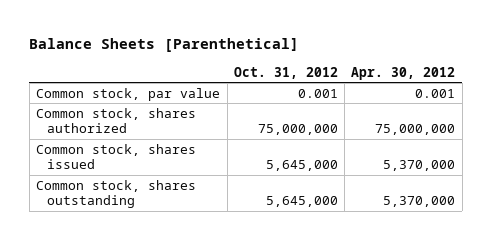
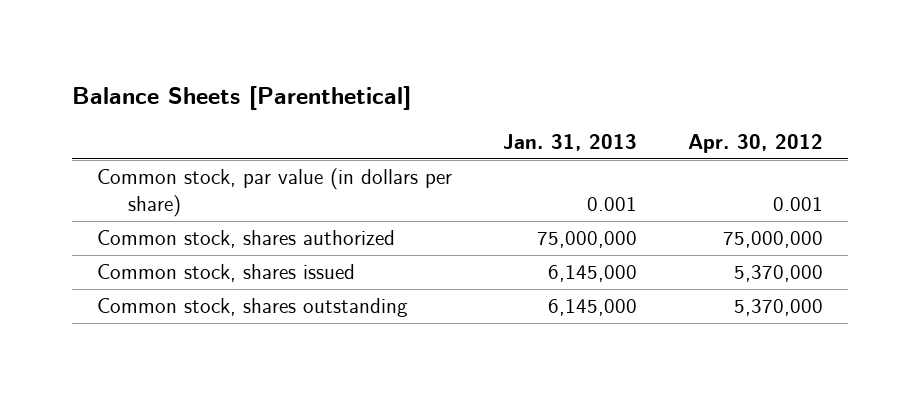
[233,66,338,79] Oct. 31, 2012 -> none
none -> [502,134,637,152] Jan. 31, 2013
[36,87,221,101] Common stock, par value -> [96,168,452,218] Common stock, par value (in dollars per share)

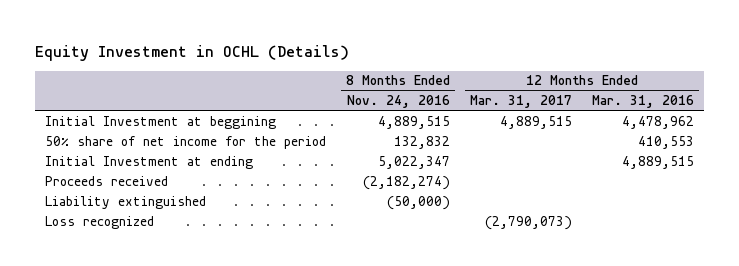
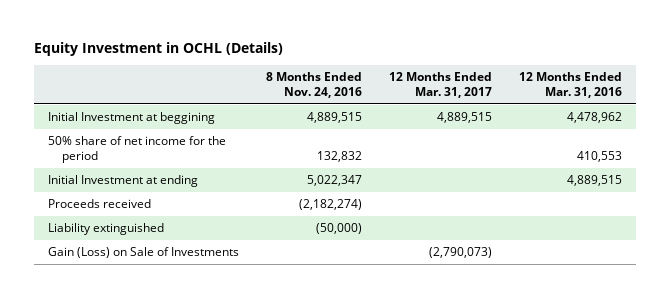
[45,215,155,229] Loss recognized -> [47,247,239,259] Gain (Loss) on Sale of Investments

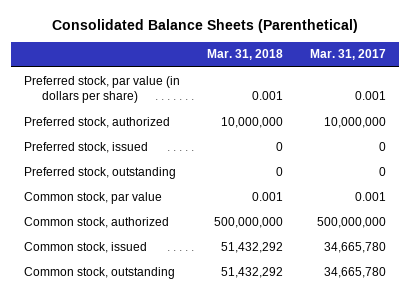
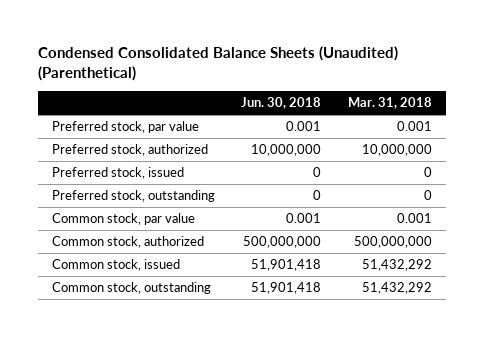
[52,18,359,33] Consolidated Balance Sheets (Parenthetical) -> [38,46,399,82] Condensed Consolidated Balance Sheets (Unaudited) (Parenthetical)
[309,49,386,61] Mar. 31, 2017 -> none
none -> [241,97,322,110] Jun. 30, 2018
[24,75,181,104] Preferred stock, par value (in dollars per share) -> [51,121,199,134] Preferred stock, par value

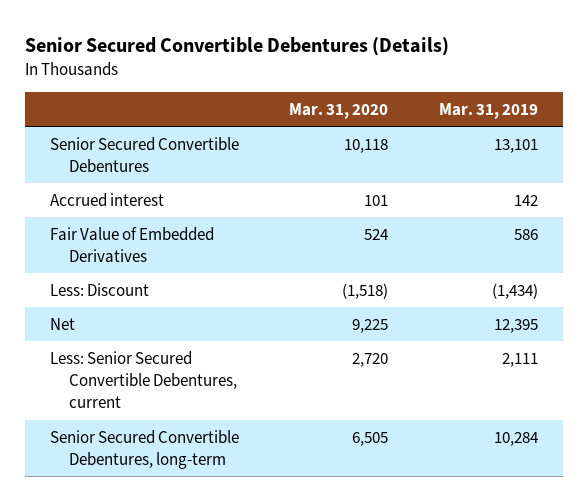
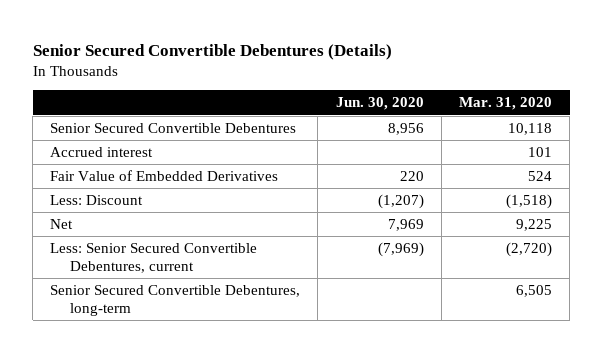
[438,102,538,119] Mar. 31, 2019 -> none
none -> [335,97,424,111] Jun. 30, 2020
[352,352,389,367] 2,720 -> [506,241,553,257] (2,720)

